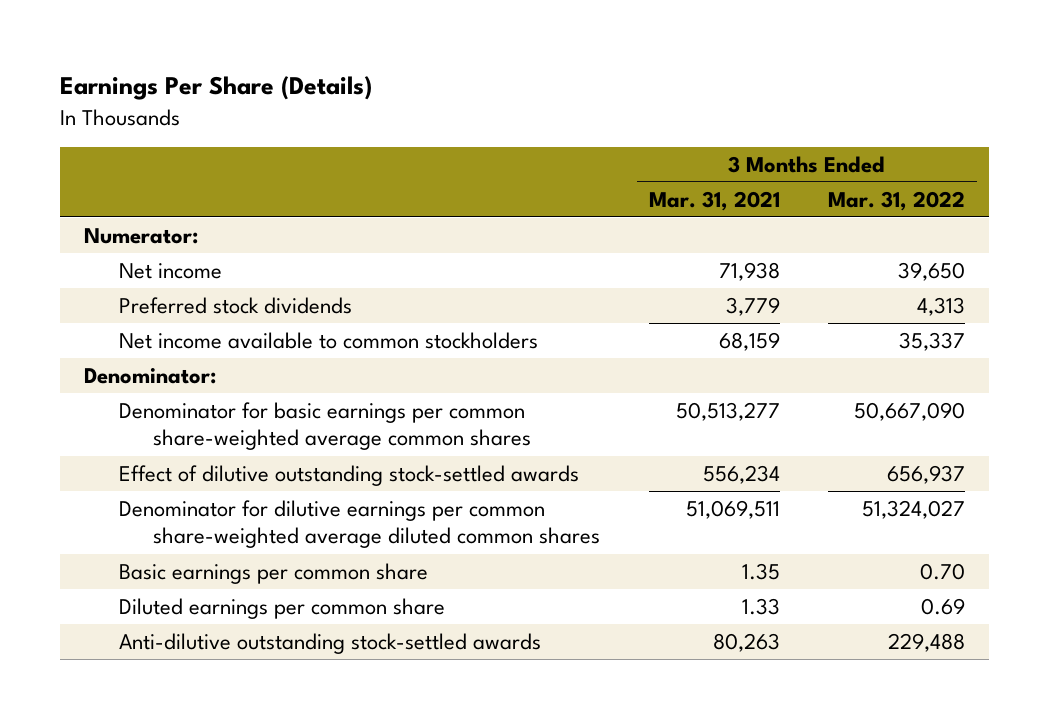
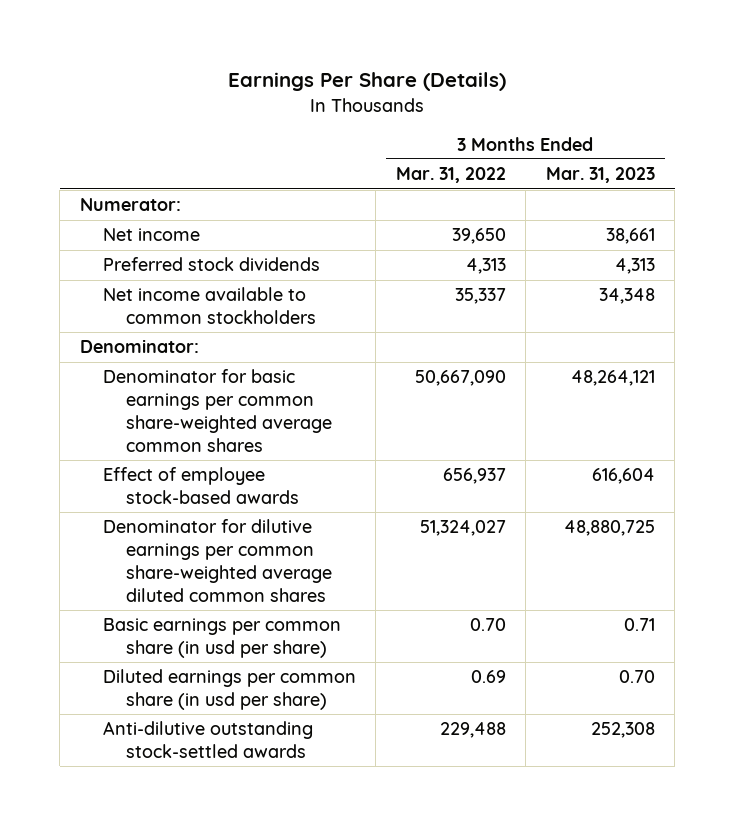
[648,190,780,211] Mar. 31, 2021 -> none
none -> [545,167,655,184] Mar. 31, 2023
[118,464,579,486] Effect of dilutive outstanding stock-settled awards -> [102,467,299,504] Effect of employee stock-based awards
[118,562,428,584] Basic earnings per common share -> [102,618,341,658] Basic earnings per common share (in usd per share)
[118,597,445,619] Diluted earnings per common share -> [102,669,356,710] Diluted earnings per common share (in usd per share)

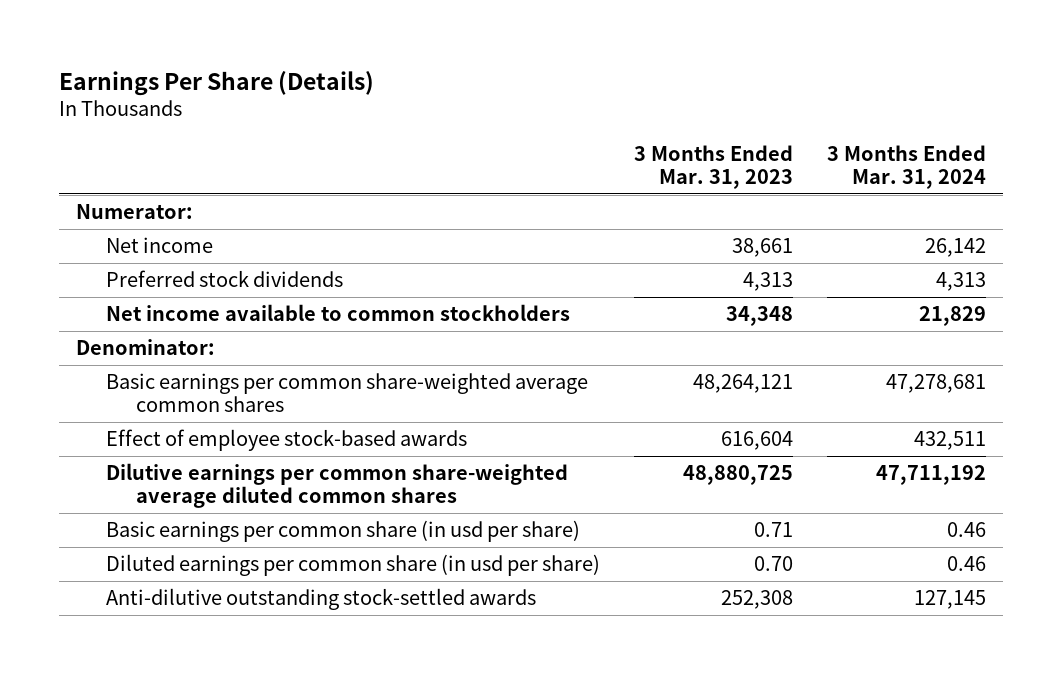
[395,167,506,184] Mar. 31, 2022 -> none
none -> [826,144,986,189] 3 Months Ended Mar. 31, 2024
[102,369,332,452] Denominator for basic earnings per common share-weighted average common shares -> [105,373,588,413] Basic earnings per common share-weighted average common shares
[102,519,332,602] Denominator for dilutive earnings per common share-weighted average diluted common shares -> [105,463,568,509] Dilutive earnings per common share-weighted average diluted common shares

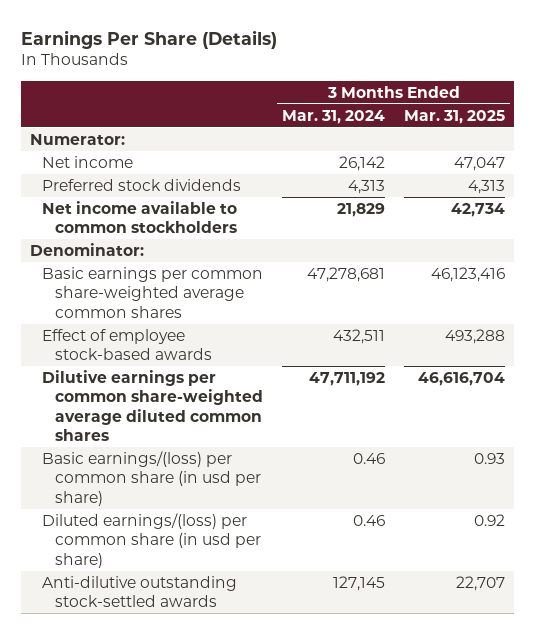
[633,144,793,189] 3 Months Ended Mar. 31, 2023 -> none
none -> [404,109,506,124] Mar. 31, 2025
[105,520,580,543] Basic earnings per common share (in usd per share) -> [42,450,261,506] Basic earnings/(loss) per common share (in usd per share)
[105,554,600,577] Diluted earnings per common share (in usd per share) -> [42,512,261,568] Diluted earnings/(loss) per common share (in usd per share)

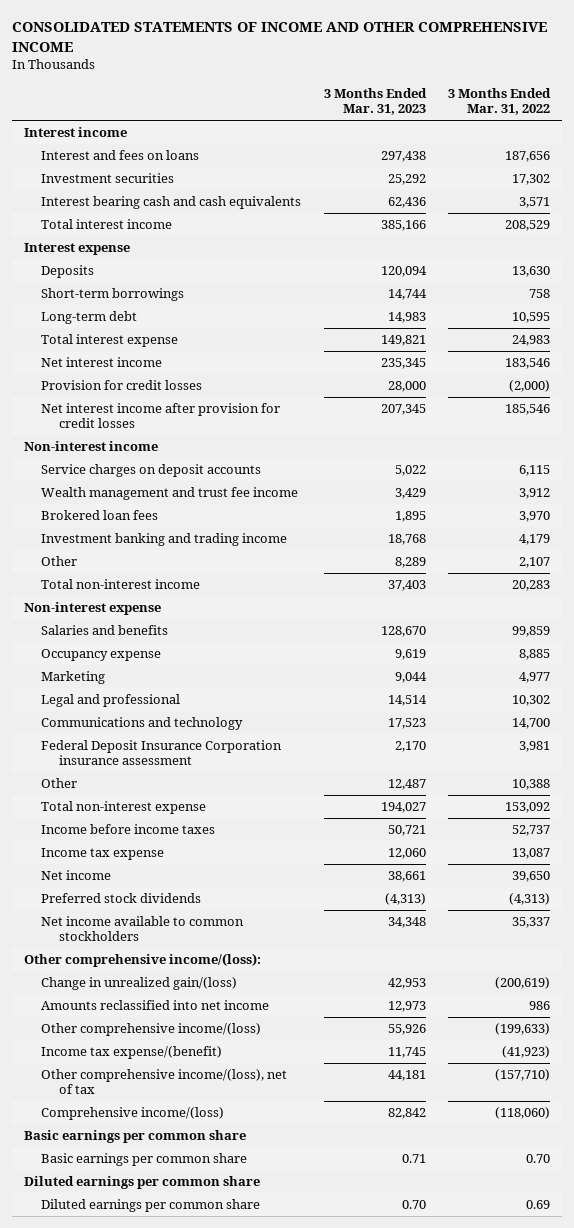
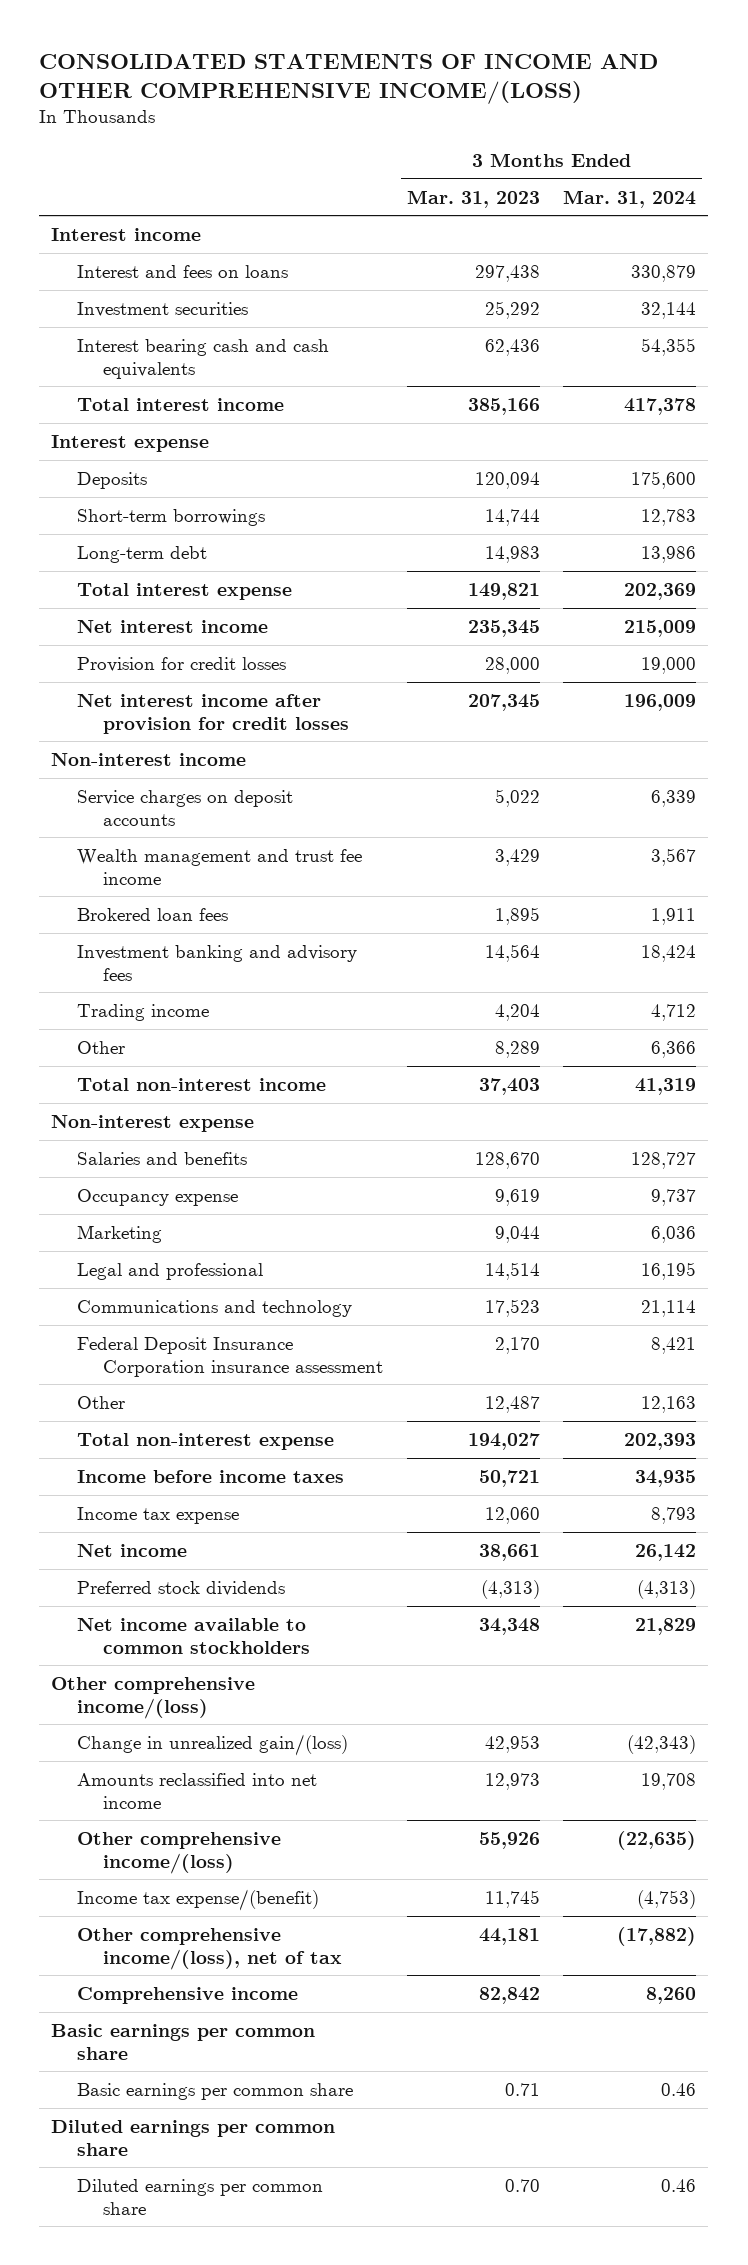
[12,22,548,52] CONSOLIDATED STATEMENTS OF INCOME AND OTHER COMPREHENSIVE INCOME -> [39,53,659,104] CONSOLIDATED STATEMENTS OF INCOME AND OTHER COMPREHENSIVE INCOME/(LOSS)
[448,88,552,116] 3 Months Ended Mar. 31, 2022 -> none
none -> [563,189,697,208] Mar. 31, 2024
[41,533,288,547] Investment banking and trading income -> none
none -> [77,944,358,981] Investment banking and advisory fees
none -> [77,1003,210,1021] Trading income
[23,953,261,968] Other comprehensive income/(loss): -> [51,1676,256,1719] Other comprehensive income/(loss)
[41,1107,225,1121] Comprehensive income/(loss) -> [77,1986,299,2004] Comprehensive income

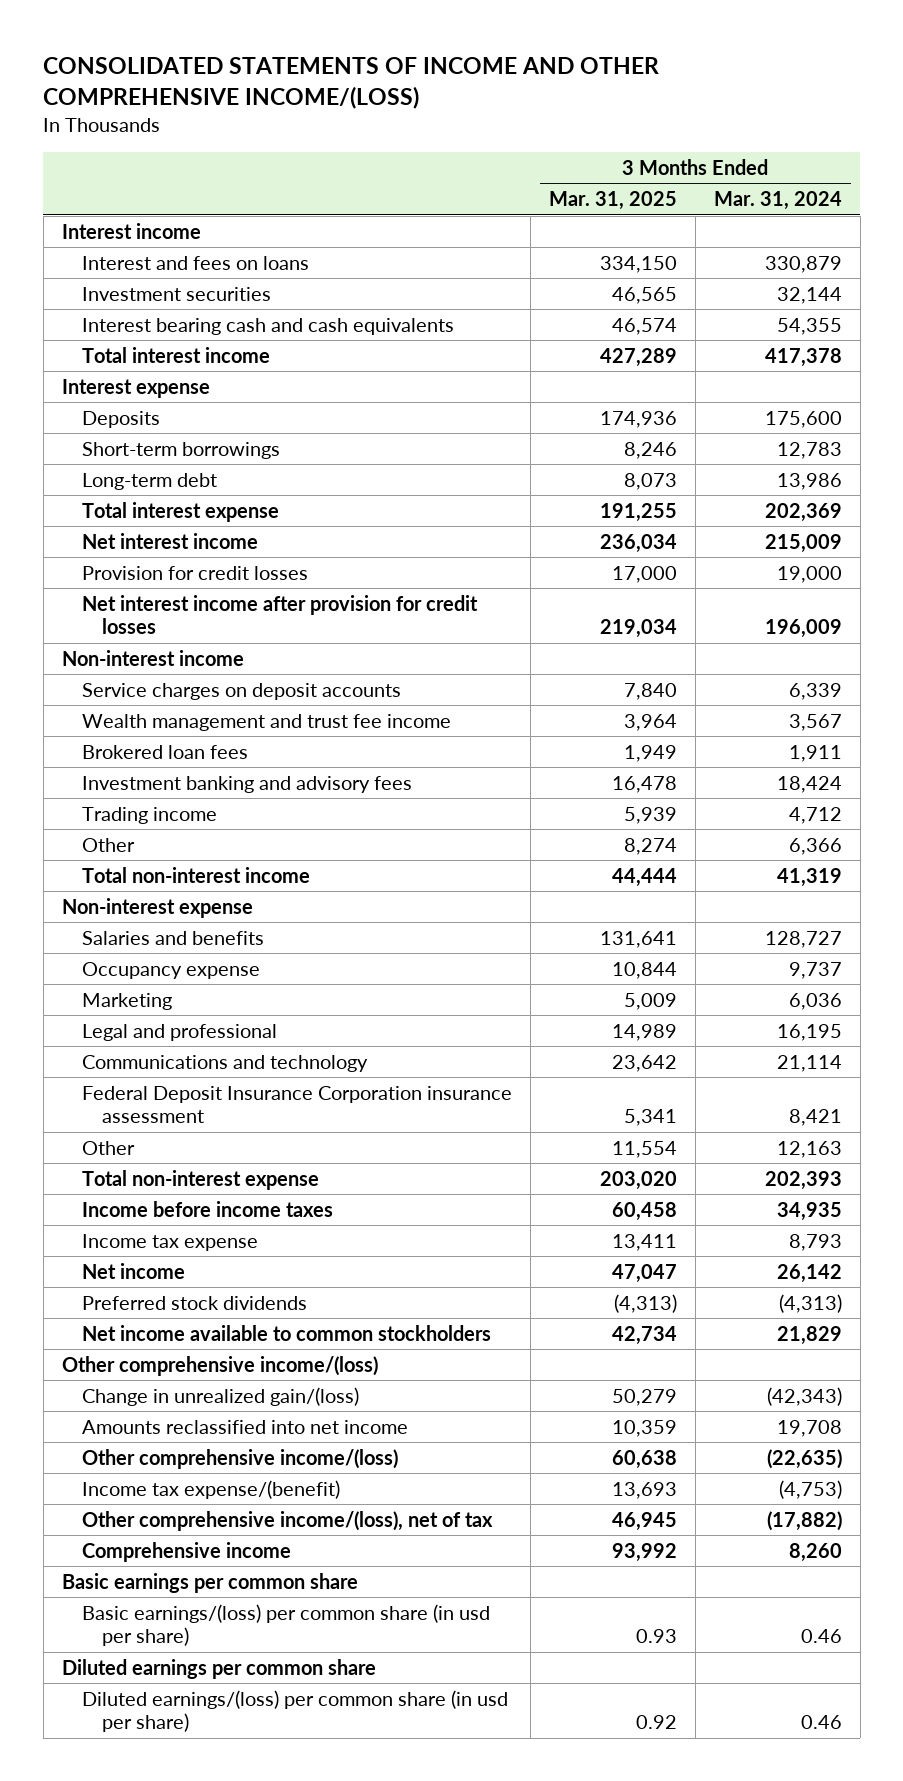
[406,189,540,208] Mar. 31, 2023 -> none
none -> [548,191,677,211] Mar. 31, 2025
[77,2082,354,2100] Basic earnings per common share -> [81,1603,490,1647] Basic earnings/(loss) per common share (in usd per share)
[77,2178,324,2215] Diluted earnings per common share -> [81,1689,508,1733] Diluted earnings/(loss) per common share (in usd per share)

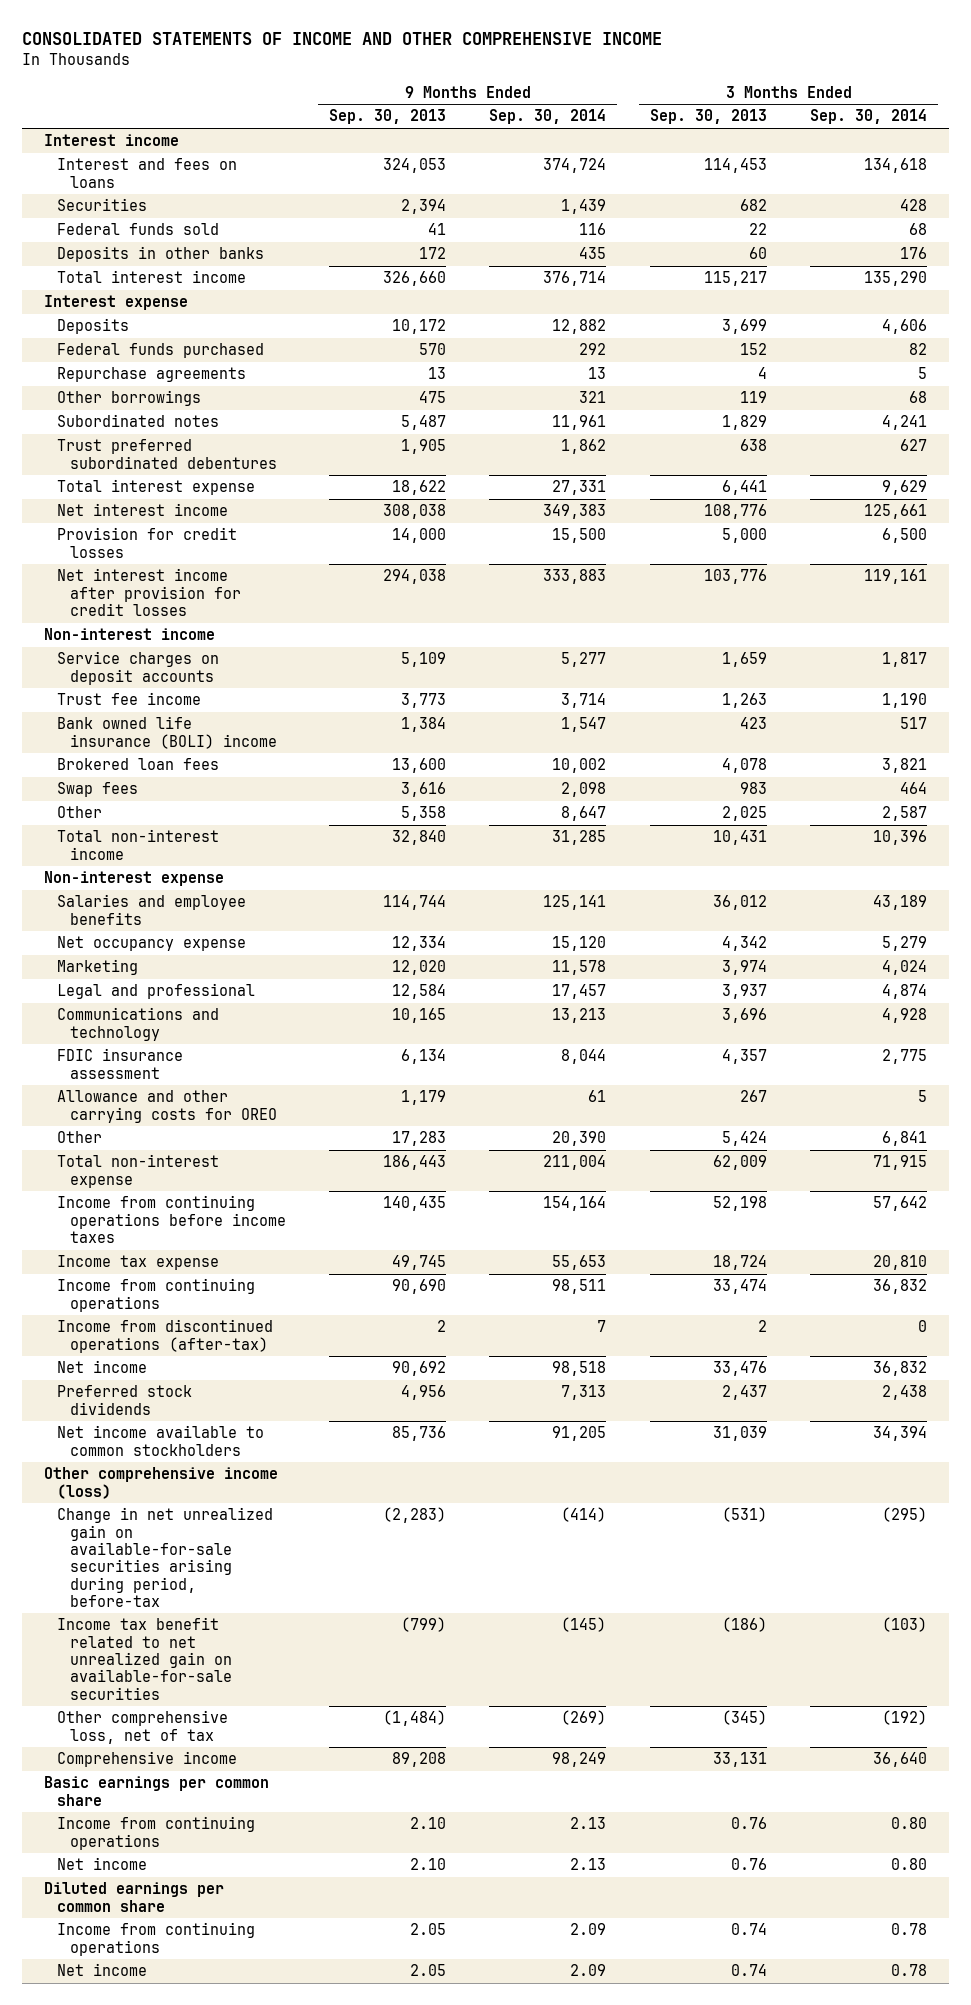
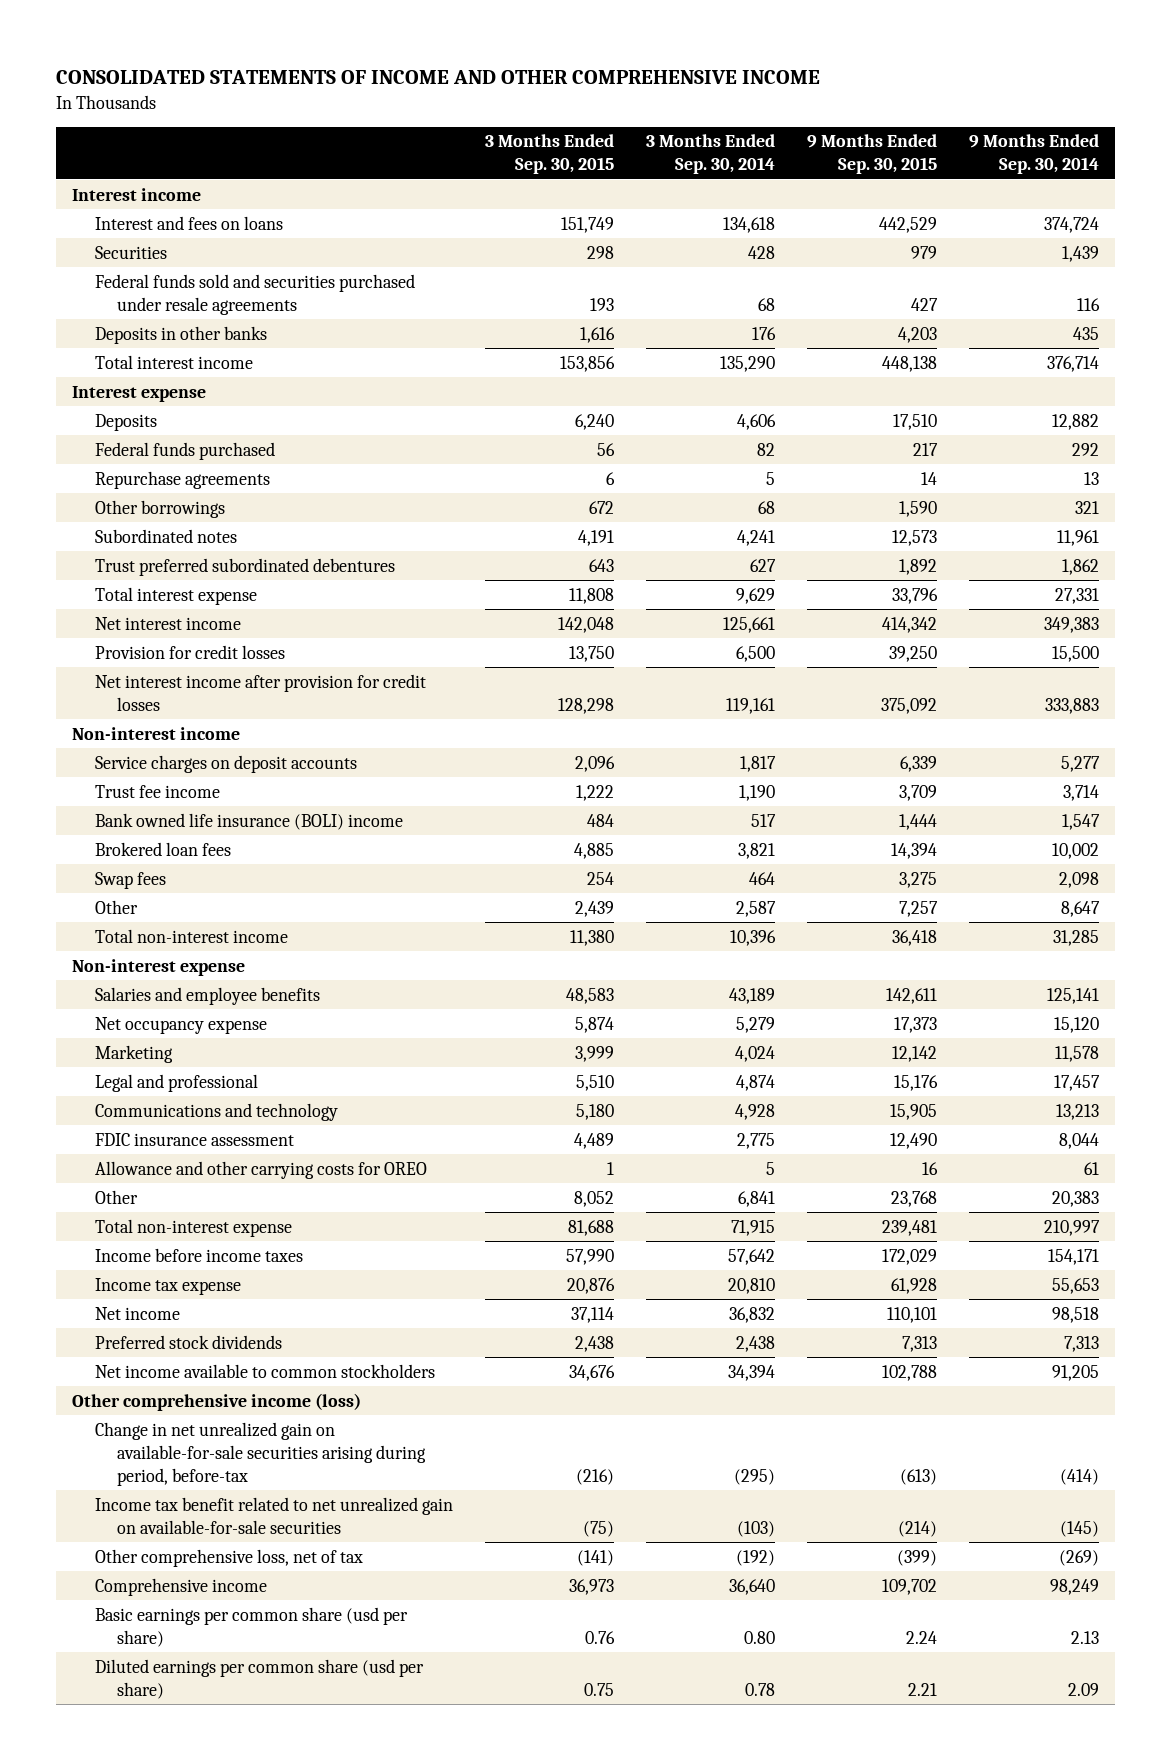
[328,109,446,125] Sep. 30, 2013 -> none
[649,109,767,125] Sep. 30, 2013 -> none
none -> [484,134,614,175] 3 Months Ended Sep. 30, 2015
none -> [806,134,937,175] 9 Months Ended Sep. 30, 2015
[56,223,219,236] Federal funds sold -> [94,273,415,315] Federal funds sold and securities purchased under resale agreements
[552,1131,607,1147] 20,390 -> [1051,1190,1099,1207] 20,383
[543,1155,607,1171] 211,004 -> [1043,1219,1100,1236] 210,997
[56,1195,286,1244] Income from continuing operations before income taxes -> [94,1247,303,1262] Income before income taxes
[543,1196,607,1212] 154,164 -> [1047,1248,1099,1265] 154,171
[56,1278,255,1312] Income from continuing operations -> none
[56,1319,273,1353] Income from discontinued operations (after-tax) -> none
[43,1776,269,1806] Basic earnings per common share -> none
[56,1816,255,1850] Income from continuing operations -> none
[43,1882,224,1912] Diluted earnings per common share -> none
[56,1922,255,1956] Income from continuing operations -> none
[56,1857,147,1871] Net income -> [94,1606,408,1647] Basic earnings per common share (usd per share)
[56,1963,147,1977] Net income -> [94,1658,424,1699] Diluted earnings per common share (usd per share)

